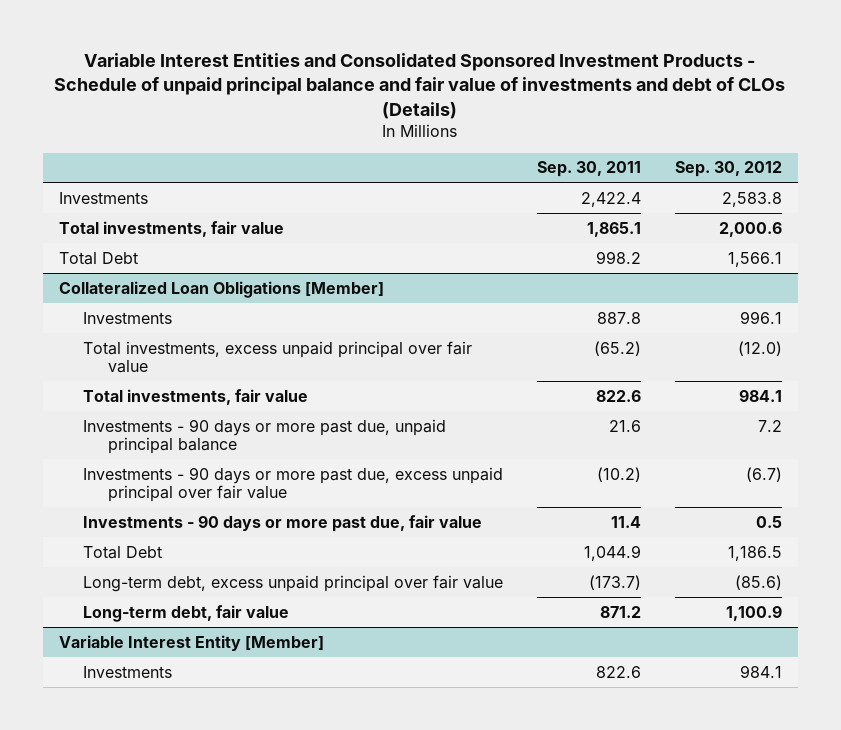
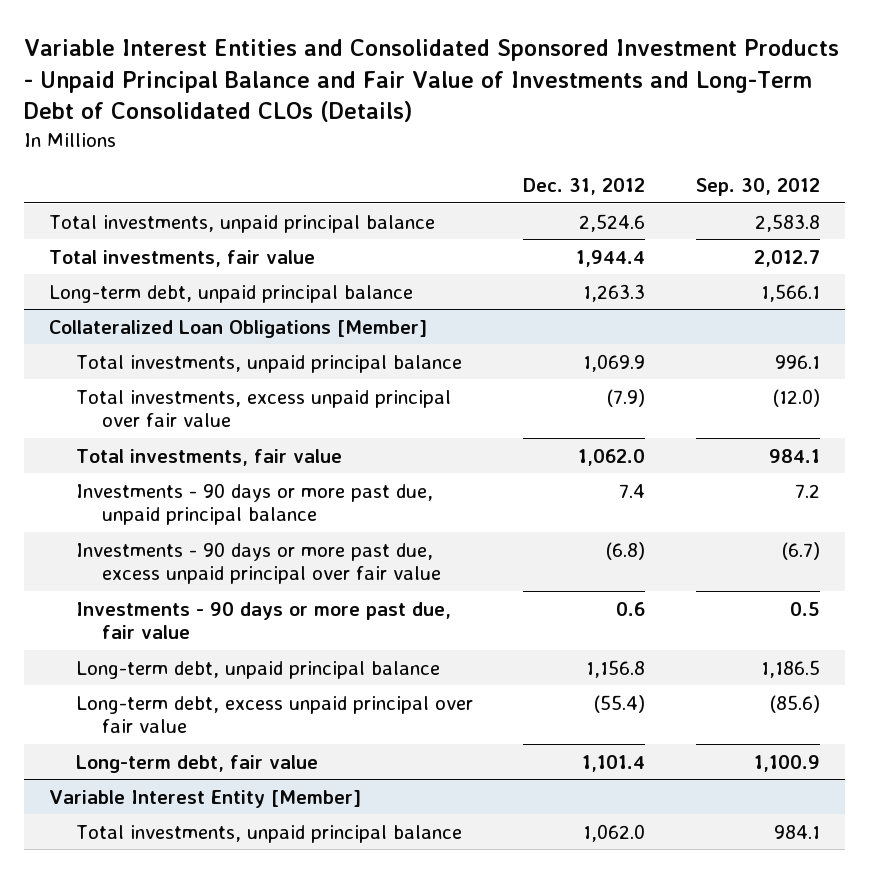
[54,52,786,119] Variable Interest Entities and Consolidated Sponsored Investment Products - Schedule of unpaid principal balance and fair value of investments and debt of CLOs (Details) -> [24,38,840,123] Variable Interest Entities and Consolidated Sponsored Investment Products - Unpaid Principal Balance and Fair Value of Investments and Long-Term Debt of Consolidated CLOs (Details)
[537,161,642,178] Sep. 30, 2011 -> none
none -> [523,177,646,195] Dec. 31, 2012
[59,191,149,204] Investments -> [49,214,436,233] Total investments, unpaid principal balance
[718,221,782,237] 2,000.6 -> [753,249,820,267] 2,012.7
[59,251,139,265] Total Debt -> [49,284,414,303] Long-term debt, unpaid principal balance
[83,311,173,324] Investments -> [75,354,462,373] Total investments, unpaid principal balance
[83,545,163,559] Total Debt -> [75,660,440,679] Long-term debt, unpaid principal balance
[83,665,173,678] Investments -> [75,824,462,843] Total investments, unpaid principal balance

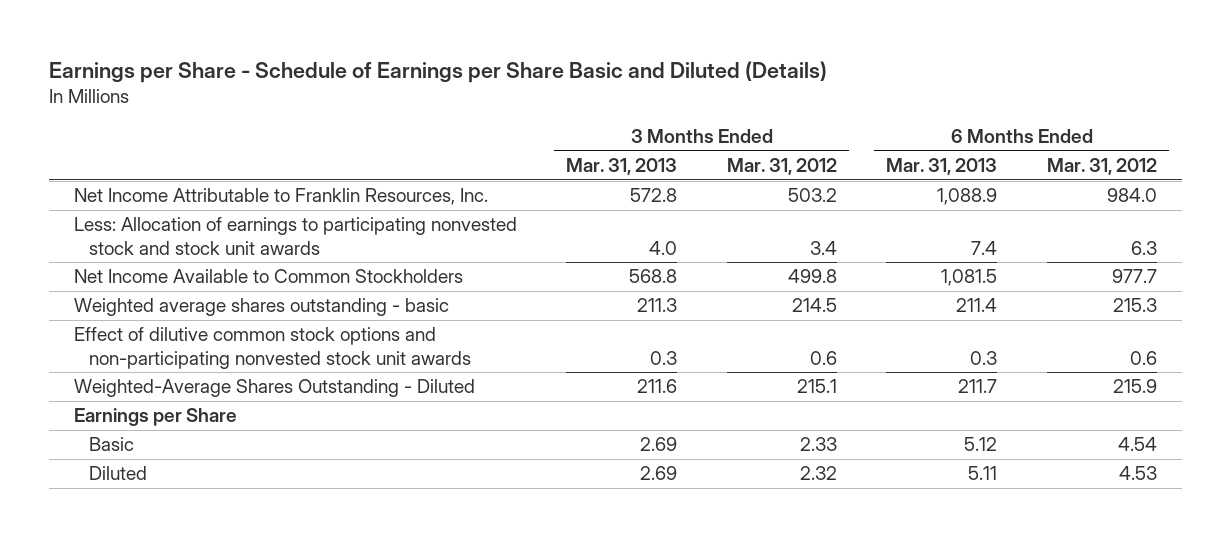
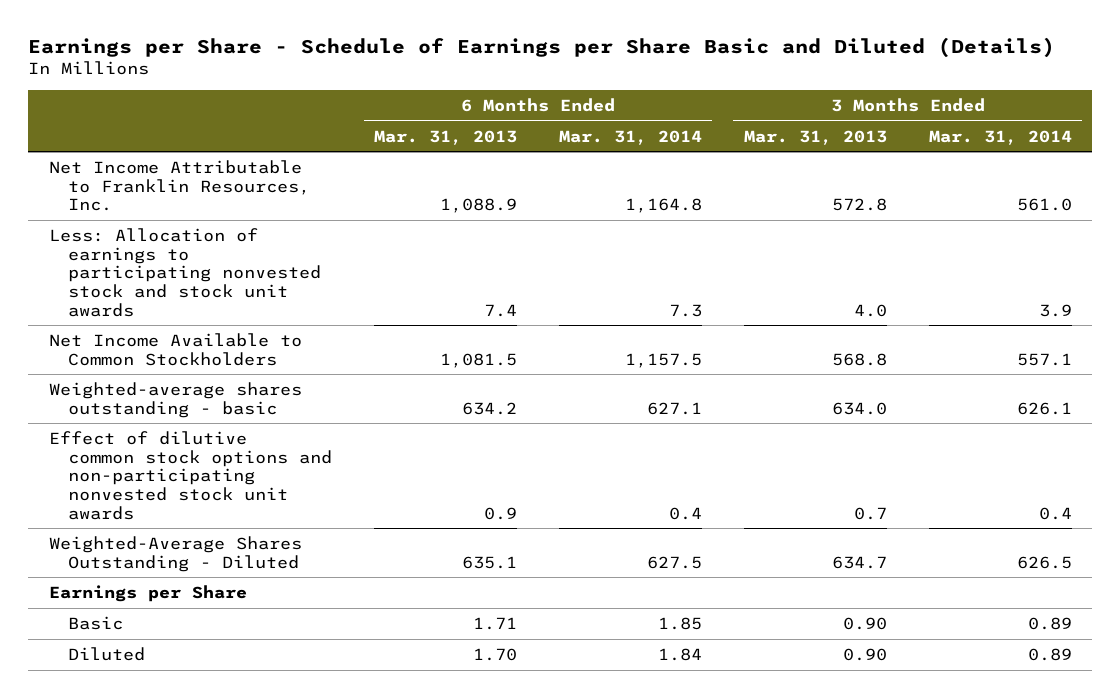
[726,158,837,176] Mar. 31, 2012 -> none
[1046,158,1157,176] Mar. 31, 2012 -> none
none -> [558,129,702,145] Mar. 31, 2014
none -> [928,129,1072,145] Mar. 31, 2014
[73,298,449,317] Weighted average shares outstanding - basic -> [48,381,302,418] Weighted-average shares outstanding - basic
[637,298,678,313] 211.3 -> [831,401,887,415] 634.0
[956,298,998,313] 211.4 -> [462,401,518,415] 634.2
[650,350,678,365] 0.3 -> [853,506,887,520] 0.7
[970,350,998,365] 0.3 -> [484,506,518,520] 0.9
[637,379,678,394] 211.6 -> [831,555,887,569] 634.7
[958,379,998,394] 211.7 -> [462,555,518,569] 635.1
[640,437,678,452] 2.69 -> [842,616,887,630] 0.90
[964,437,998,452] 5.12 -> [473,616,518,630] 1.71
[640,466,678,481] 2.69 -> [842,647,887,661] 0.90
[968,466,998,481] 5.11 -> [473,647,518,661] 1.70

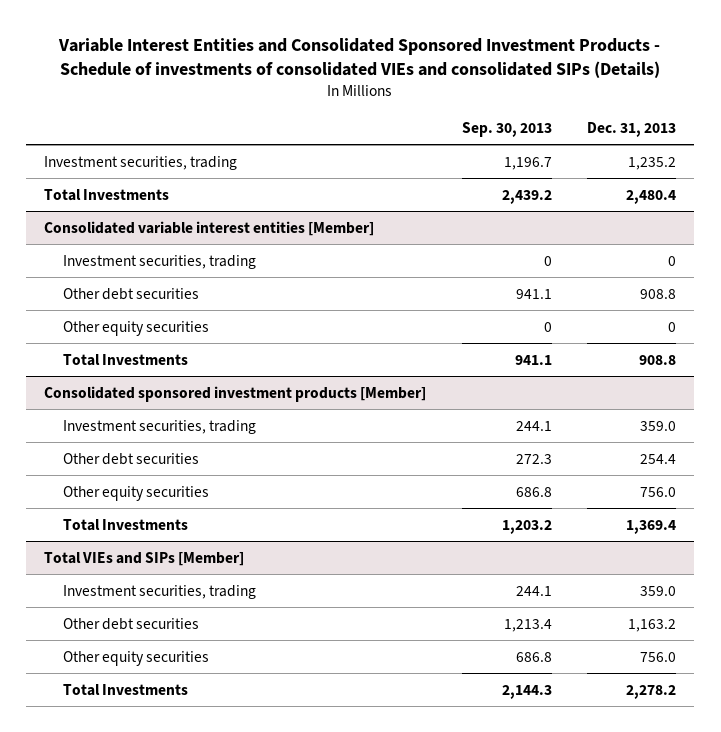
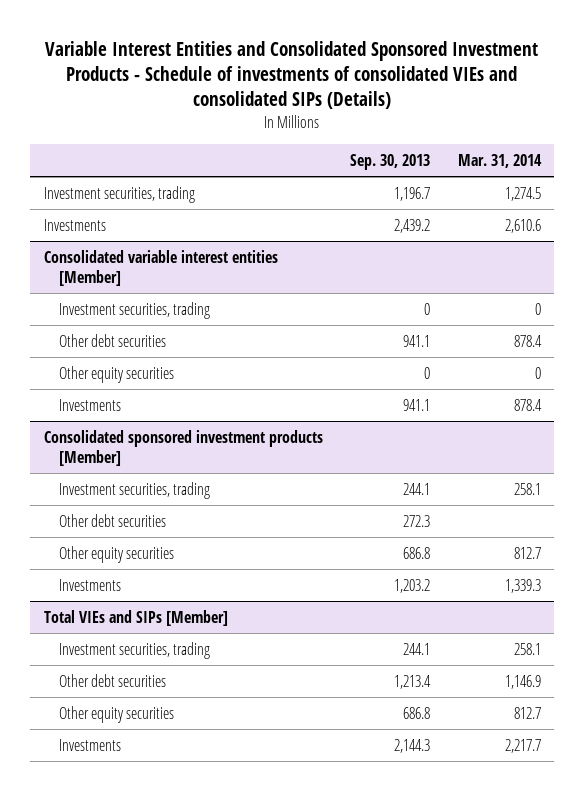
[587,122,677,138] Dec. 31, 2013 -> none
none -> [457,153,542,168] Mar. 31, 2014
[44,188,170,201] Total Investments -> [43,218,106,231] Investments
[62,353,188,366] Total Investments -> [58,398,121,411] Investments
[62,518,188,531] Total Investments -> [58,578,121,591] Investments
[62,683,188,696] Total Investments -> [58,738,121,751] Investments

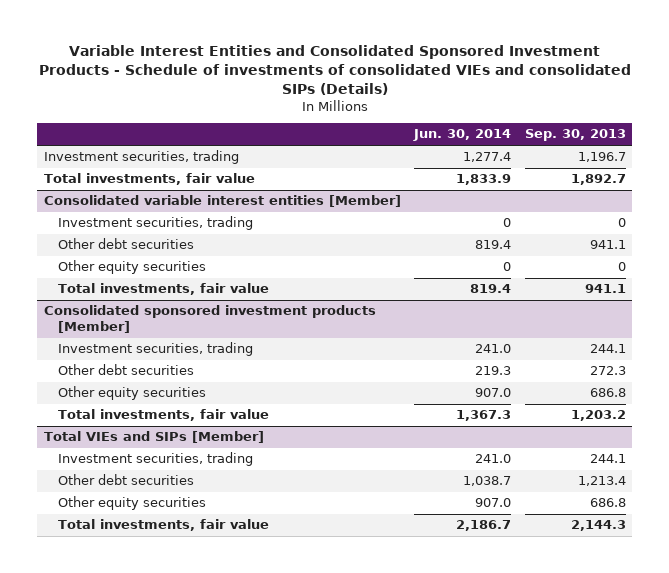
[457,153,542,168] Mar. 31, 2014 -> none
none -> [413,129,512,142] Jun. 30, 2014
[43,218,106,231] Investments -> none
none -> [43,173,255,186] Total investments, fair value
[58,398,121,411] Investments -> [57,283,269,296] Total investments, fair value
[58,578,121,591] Investments -> [57,409,269,422] Total investments, fair value
[58,738,121,751] Investments -> [57,519,269,532] Total investments, fair value

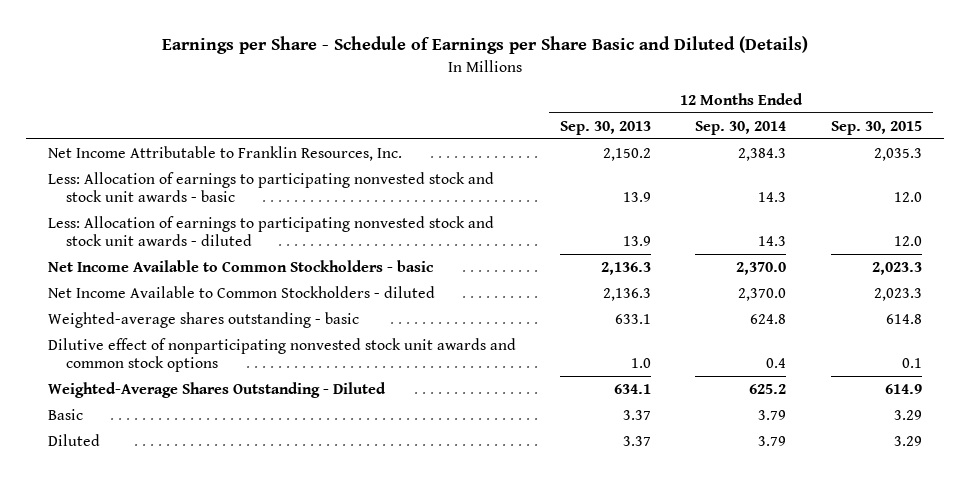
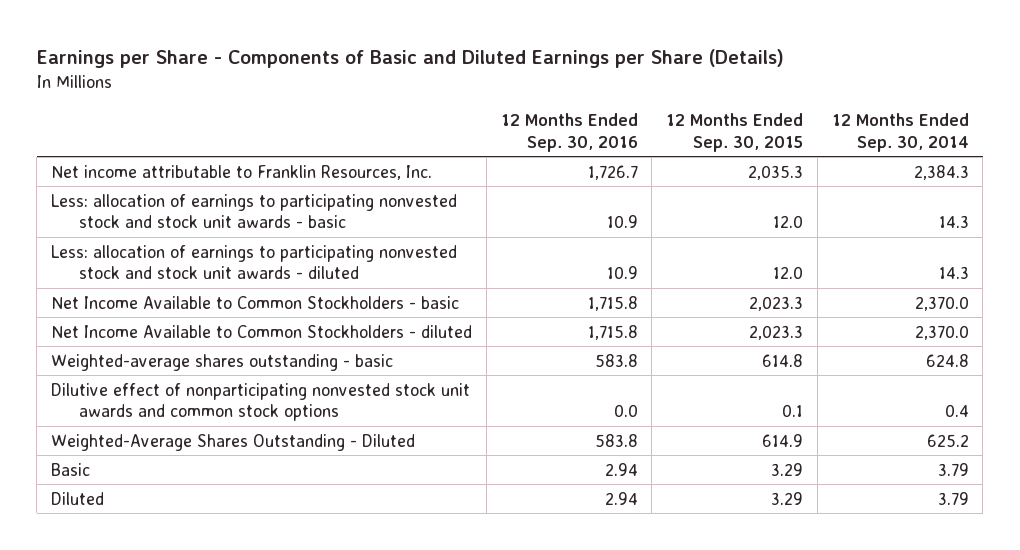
[161,36,808,55] Earnings per Share - Schedule of Earnings per Share Basic and Diluted (Details) -> [36,49,784,69] Earnings per Share - Components of Basic and Diluted Earnings per Share (Details)
[560,120,652,135] Sep. 30, 2013 -> none
none -> [500,113,638,152] 12 Months Ended Sep. 30, 2016
[48,145,403,161] Net Income Attributable to Franklin Resources, Inc. -> [51,164,433,180] Net income attributable to Franklin Resources, Inc.
[48,171,495,203] Less: Allocation of earnings to participating nonvested stock and stock unit awards - basic -> [51,193,458,229] Less: allocation of earnings to participating nonvested stock and stock unit awards - basic
[48,215,495,247] Less: Allocation of earnings to participating nonvested stock and stock unit awards - diluted -> [51,244,458,280] Less: allocation of earnings to participating nonvested stock and stock unit awards - diluted

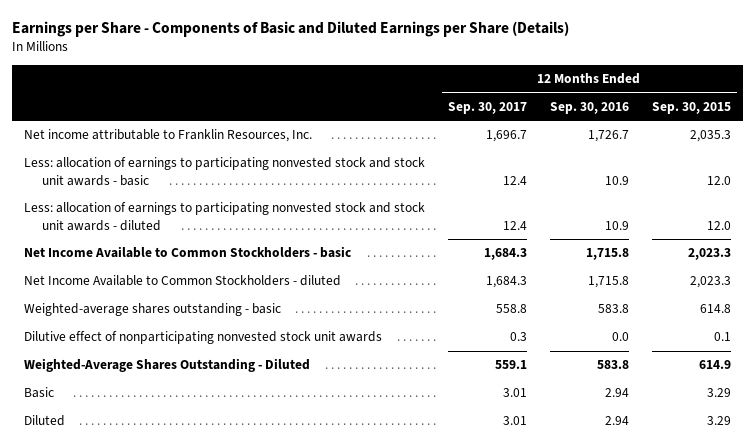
[831,113,969,152] 12 Months Ended Sep. 30, 2014 -> none
none -> [447,101,527,114] Sep. 30, 2017
[51,382,471,422] Dilutive effect of nonparticipating nonvested stock unit awards and common stock options -> [23,331,382,345] Dilutive effect of nonparticipating nonvested stock unit awards

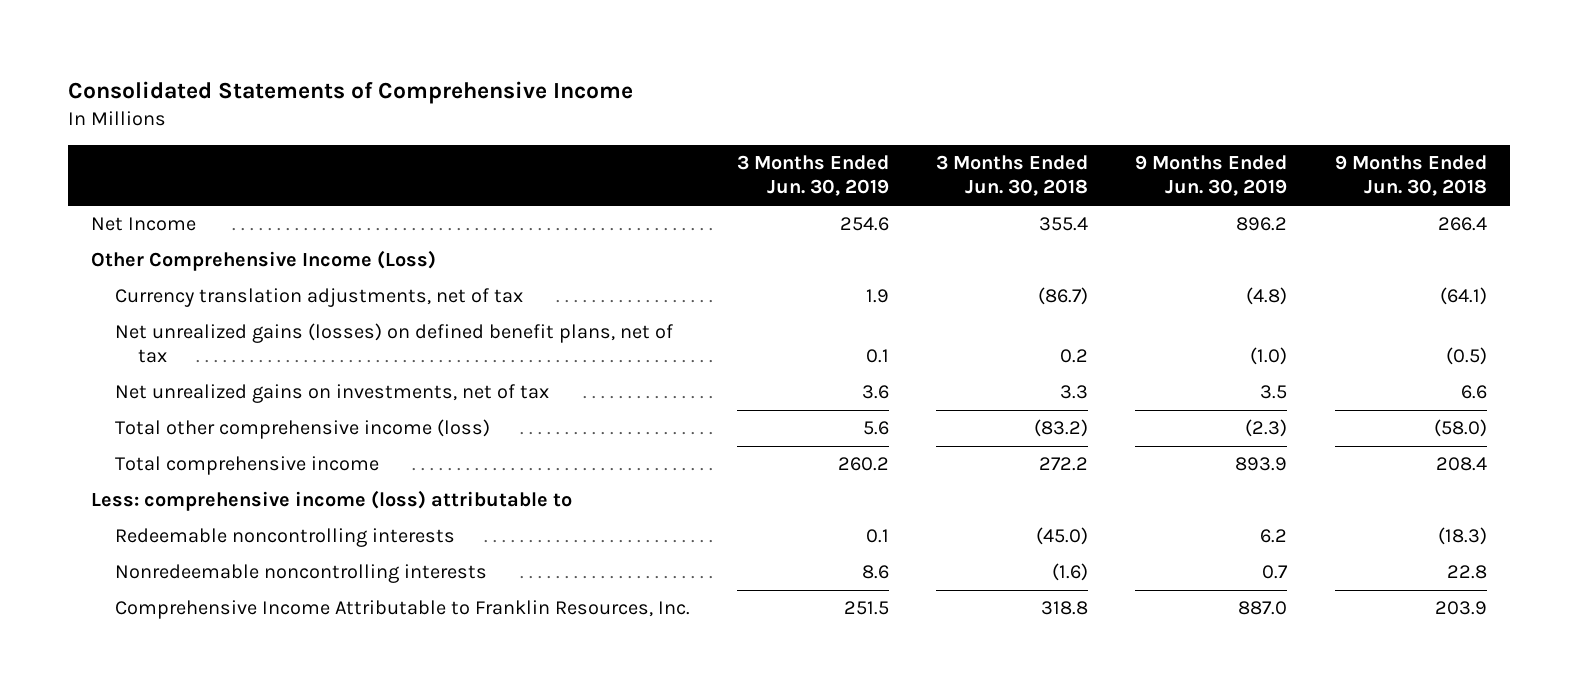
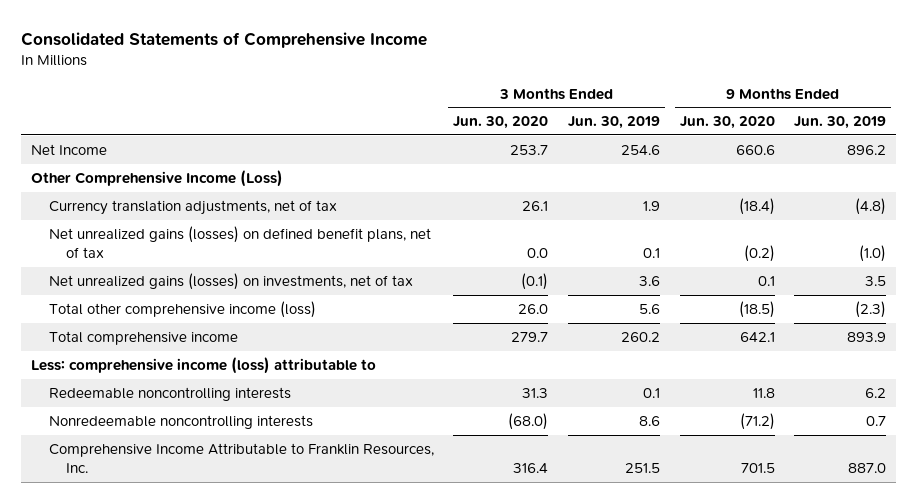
[936,155,1089,197] 3 Months Ended Jun. 30, 2018 -> none
[1334,155,1487,197] 9 Months Ended Jun. 30, 2018 -> none
none -> [453,116,549,130] Jun. 30, 2020
none -> [679,116,775,130] Jun. 30, 2020
[114,384,549,404] Net unrealized gains on investments, net of tax -> [48,272,413,290] Net unrealized gains (losses) on investments, net of tax

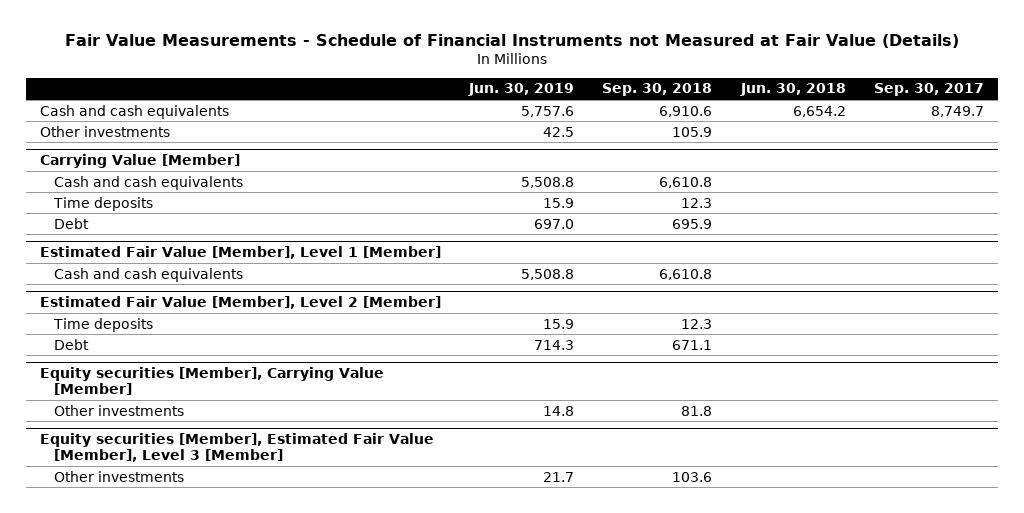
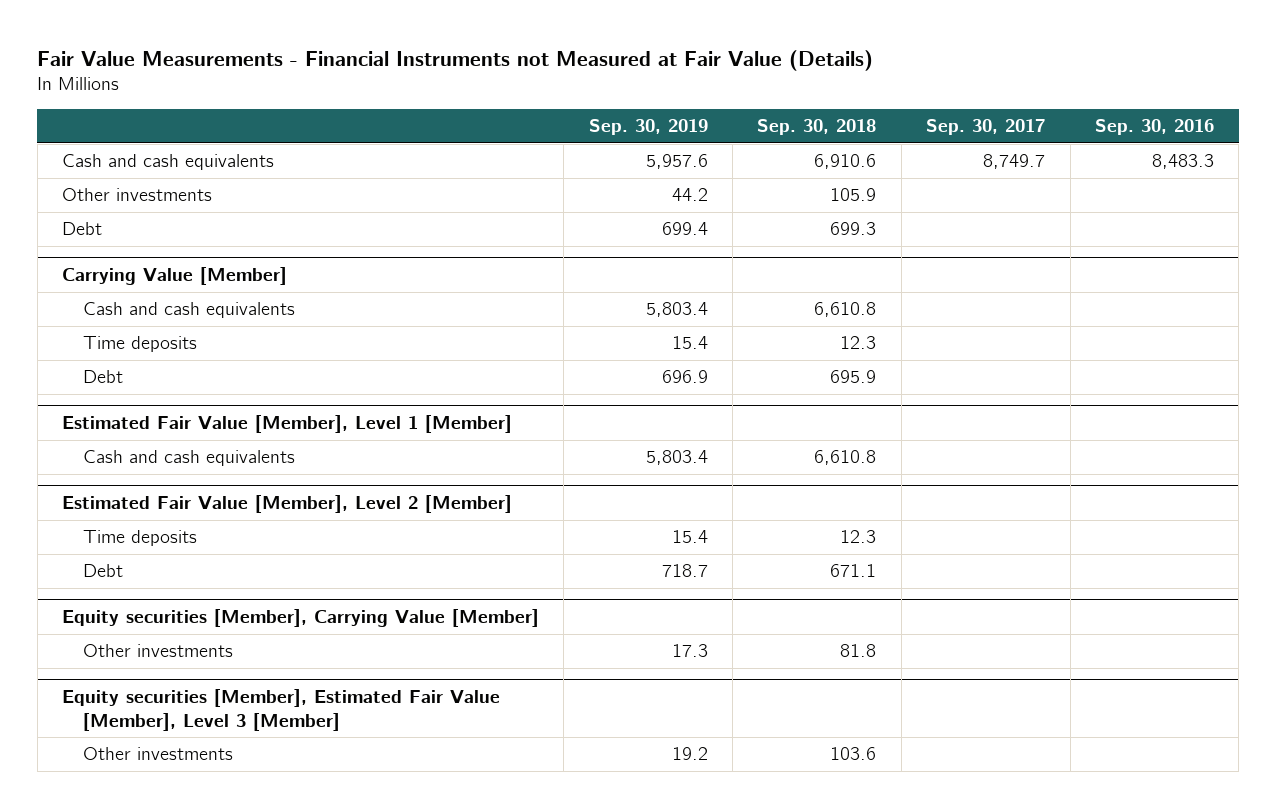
[64,34,959,49] Fair Value Measurements - Schedule of Financial Instruments not Measured at Fair Value (Details) -> [37,49,874,71] Fair Value Measurements - Financial Instruments not Measured at Fair Value (Details)
[467,83,574,97] Jun. 30, 2019 -> none
[739,83,846,97] Jun. 30, 2018 -> none
none -> [588,118,708,135] Sep. 30, 2019
none -> [1094,118,1214,135] Sep. 30, 2016
none -> [61,222,102,236] Debt

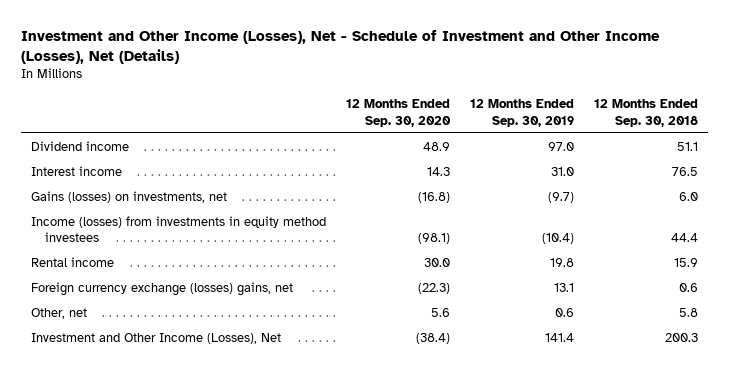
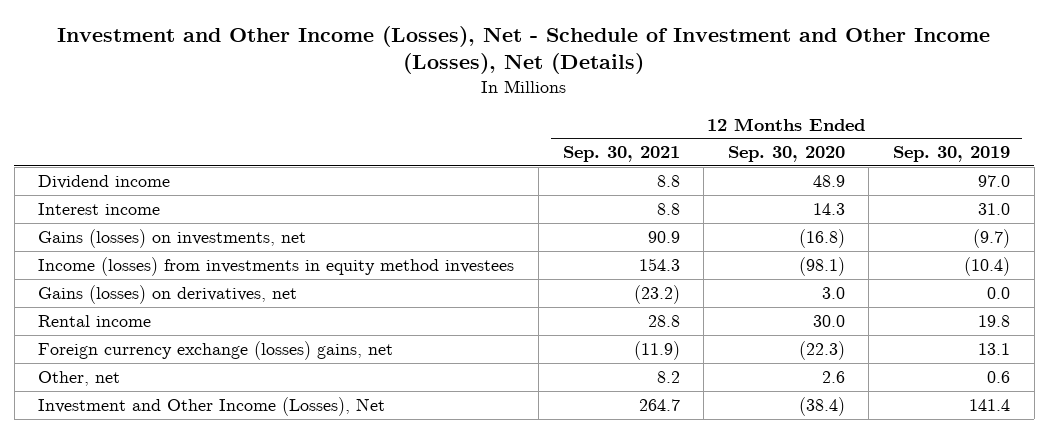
[594,99,699,127] 12 Months Ended Sep. 30, 2018 -> none
none -> [562,146,680,163] Sep. 30, 2021
none -> [38,284,298,304] Gains (losses) on derivatives, net
[430,307,450,317] 5.6 -> [821,370,845,383] 2.6

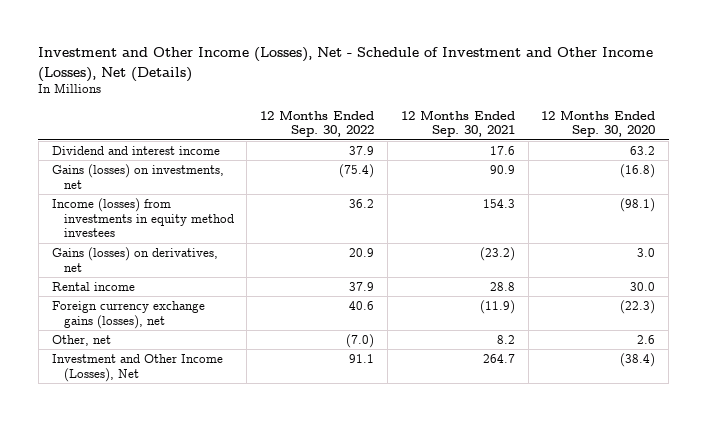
[892,146,1010,163] Sep. 30, 2019 -> none
none -> [260,109,375,138] 12 Months Ended Sep. 30, 2022
[38,202,161,215] Interest income -> none
[38,174,171,189] Dividend income -> [51,145,220,155] Dividend and interest income
[656,174,680,187] 8.8 -> [489,145,515,155] 17.6
[812,174,845,187] 48.9 -> [630,145,656,155] 63.2
[38,340,394,360] Foreign currency exchange (losses) gains, net -> [51,300,205,329] Foreign currency exchange gains (losses), net

